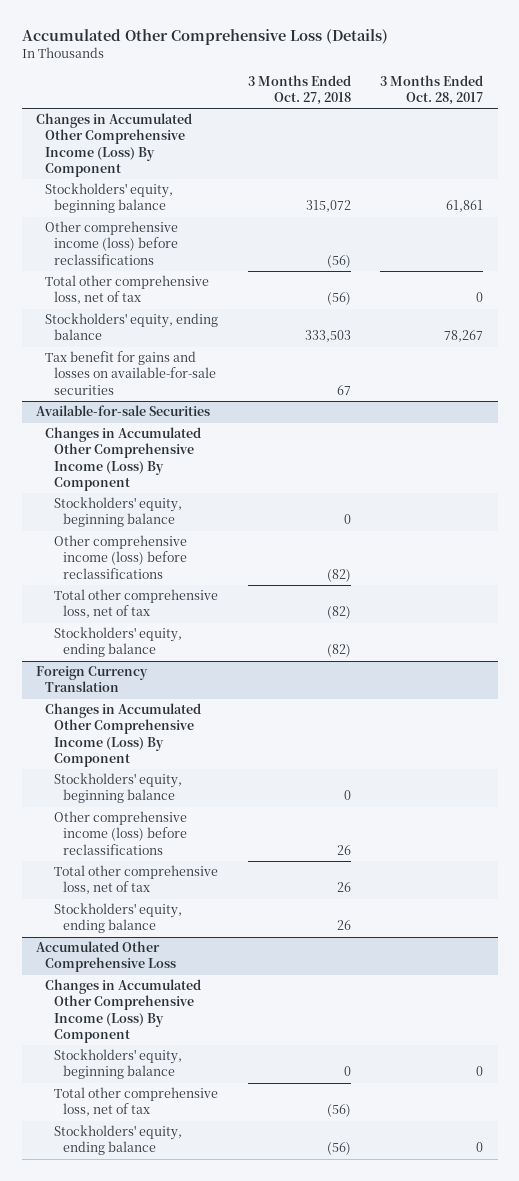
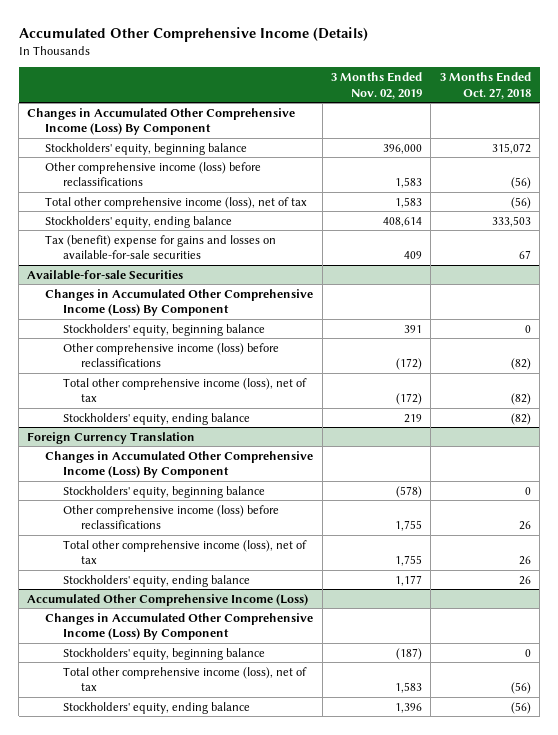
[21,29,388,46] Accumulated Other Comprehensive Loss (Details) -> [18,27,368,43] Accumulated Other Comprehensive Income (Details)
[379,74,483,105] 3 Months Ended Oct. 28, 2017 -> none
none -> [331,72,423,99] 3 Months Ended Nov. 02, 2019
[45,275,210,305] Total other comprehensive loss, net of tax -> [45,196,308,209] Total other comprehensive income (loss), net of tax
[45,351,216,395] Tax benefit for gains and losses on available-for-sale securities -> [45,234,277,260] Tax (benefit) expense for gains and losses on available-for-sale securities
[53,589,218,619] Total other comprehensive loss, net of tax -> [63,377,308,403] Total other comprehensive income (loss), net of tax
[53,865,218,895] Total other comprehensive loss, net of tax -> [63,539,308,565] Total other comprehensive income (loss), net of tax
[36,941,177,973] Accumulated Other Comprehensive Loss -> [27,593,309,606] Accumulated Other Comprehensive Income (Loss)
[53,1087,218,1117] Total other comprehensive loss, net of tax -> [63,666,308,692] Total other comprehensive income (loss), net of tax

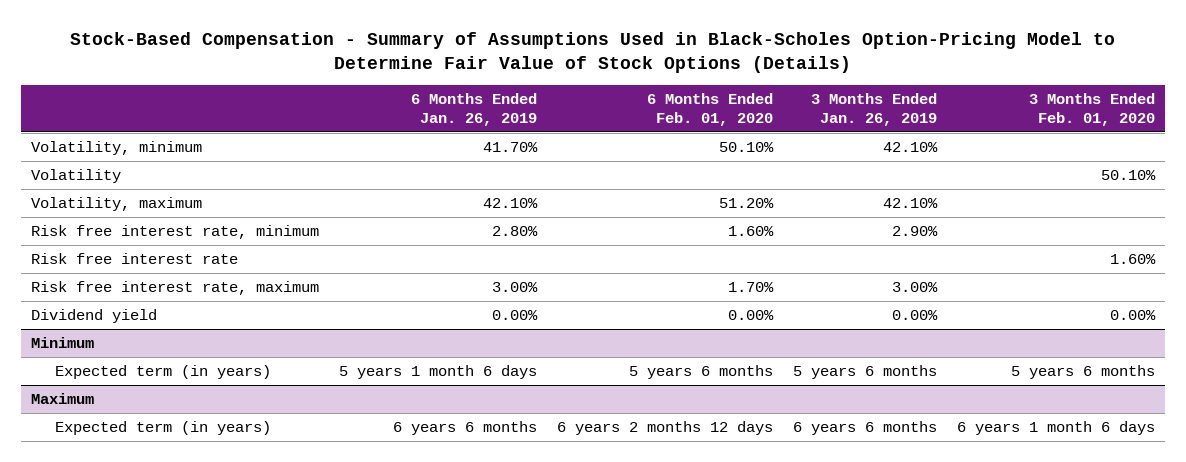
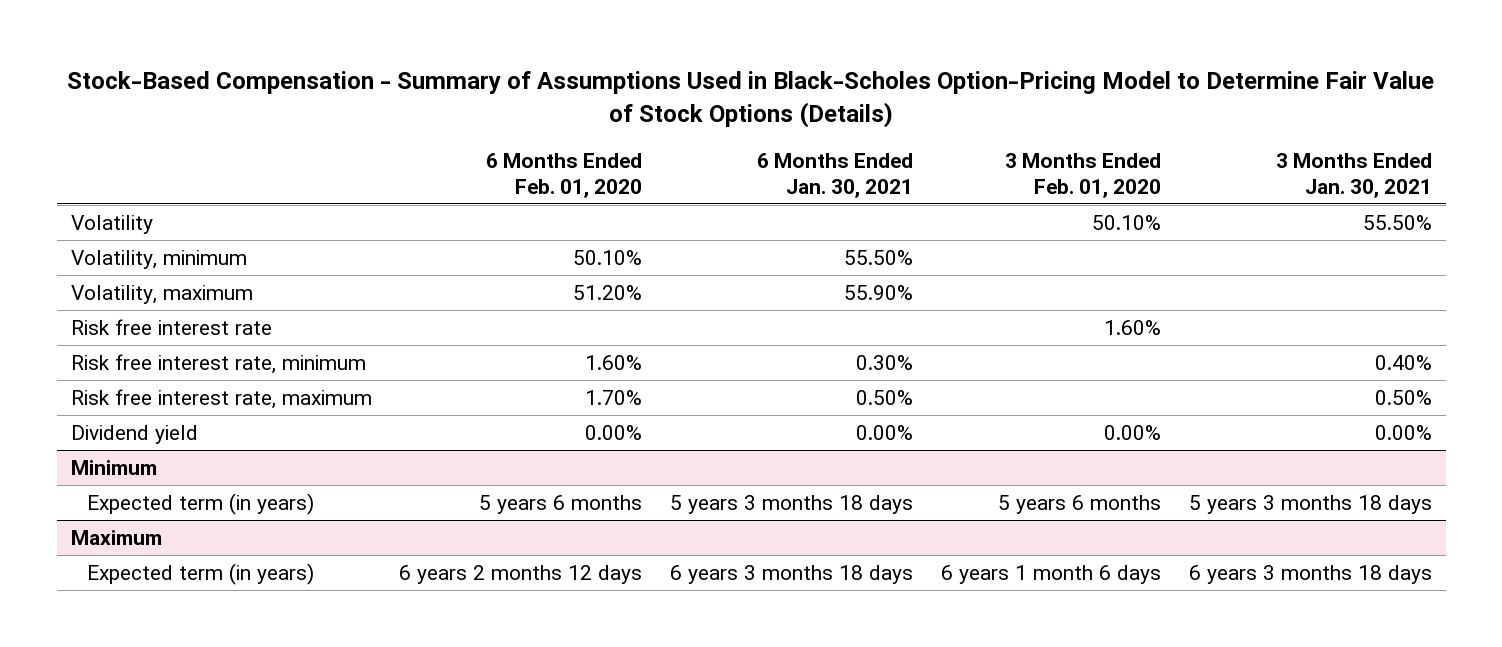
[411,92,538,126] 6 Months Ended Jan. 26, 2019 -> none
[810,92,937,126] 3 Months Ended Jan. 26, 2019 -> none
none -> [757,152,914,198] 6 Months Ended Jan. 30, 2021
none -> [1275,152,1432,198] 3 Months Ended Jan. 30, 2021
[31,140,203,155] Volatility, minimum -> [70,249,247,269] Volatility, minimum
[31,224,320,239] Risk free interest rate, minimum -> [70,353,366,374] Risk free interest rate, minimum

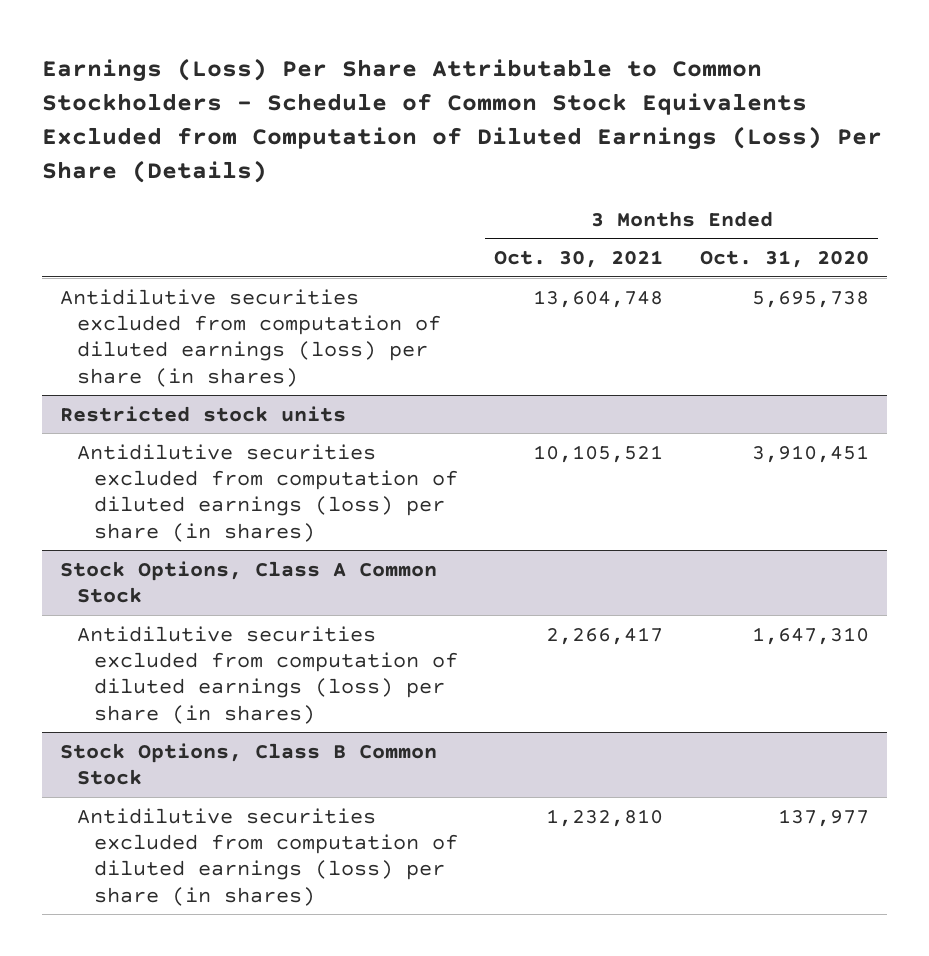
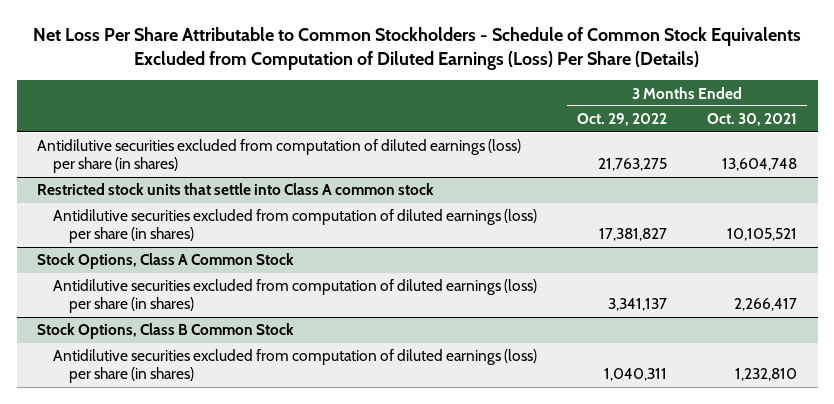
[42,58,883,184] Earnings (Loss) Per Share Attributable to Common Stockholders - Schedule of Common Stock Equivalents Excluded from Computation of Diluted Earnings (Loss) Per Share (Details) -> [33,26,802,70] Net Loss Per Share Attributable to Common Stockholders - Schedule of Common Stock Equivalents Excluded from Computation of Diluted Earnings (Loss) Per Share (Details)
[699,249,869,268] Oct. 31, 2020 -> none
none -> [577,113,668,127] Oct. 29, 2022
[60,405,347,422] Restricted stock units -> [36,183,434,196] Restricted stock units that settle into Class A common stock

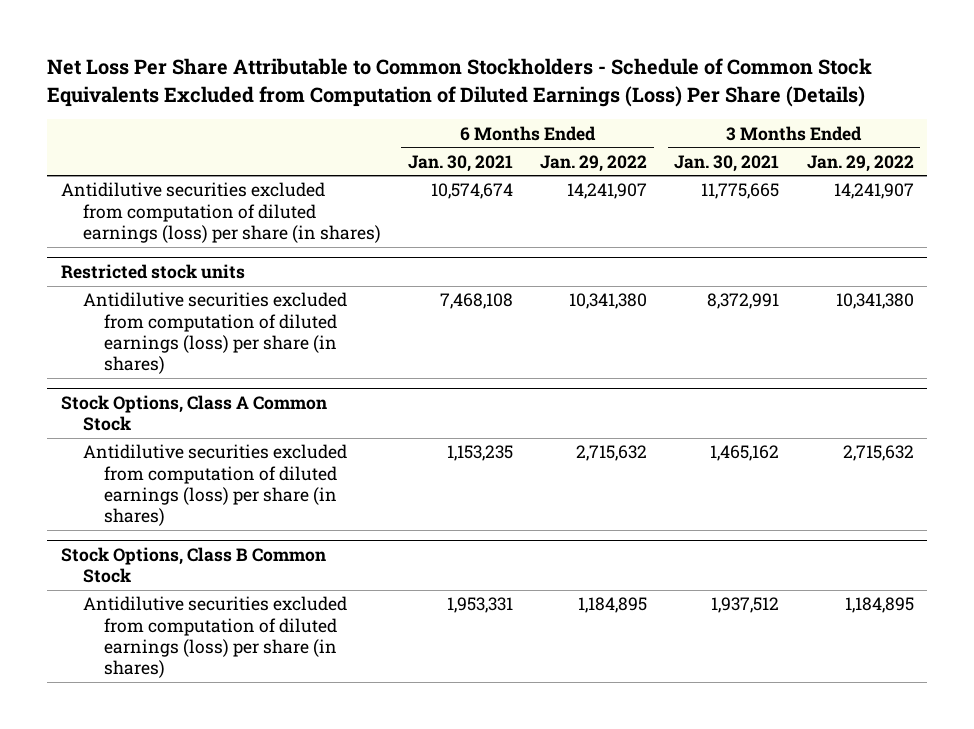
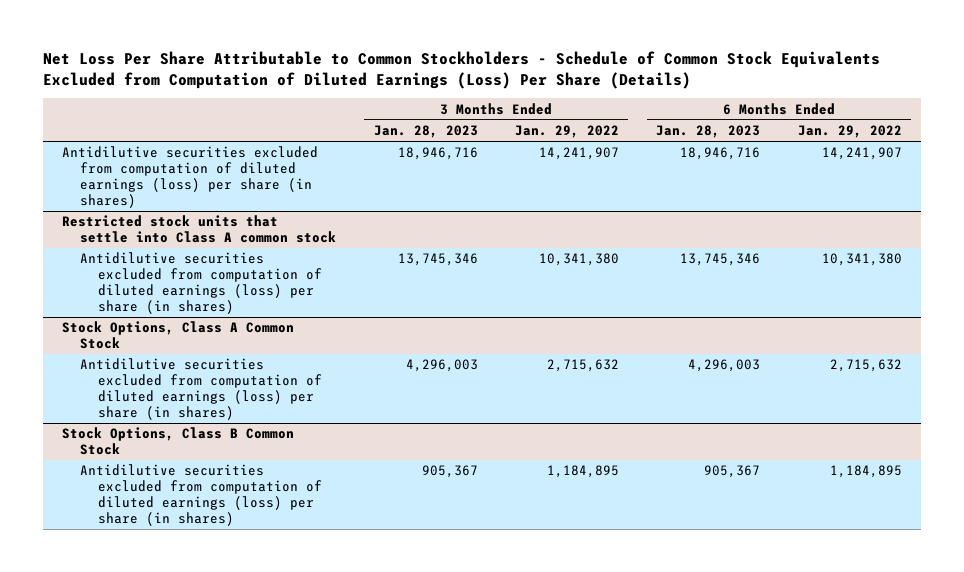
[407,154,513,172] Jan. 30, 2021 -> none
[674,154,780,172] Jan. 30, 2021 -> none
none -> [373,124,478,138] Jan. 28, 2023
none -> [656,124,761,138] Jan. 28, 2023
[60,263,245,279] Restricted stock units -> [62,215,337,244] Restricted stock units that settle into Class A common stock

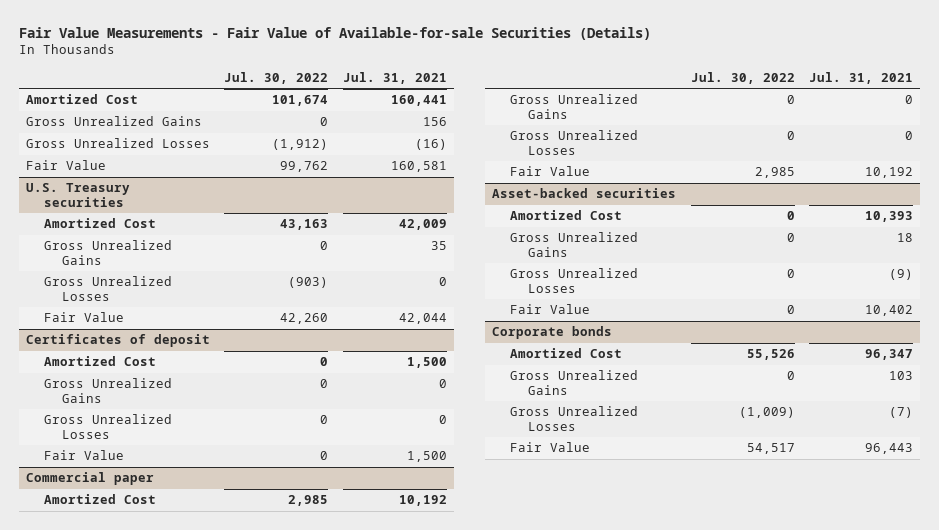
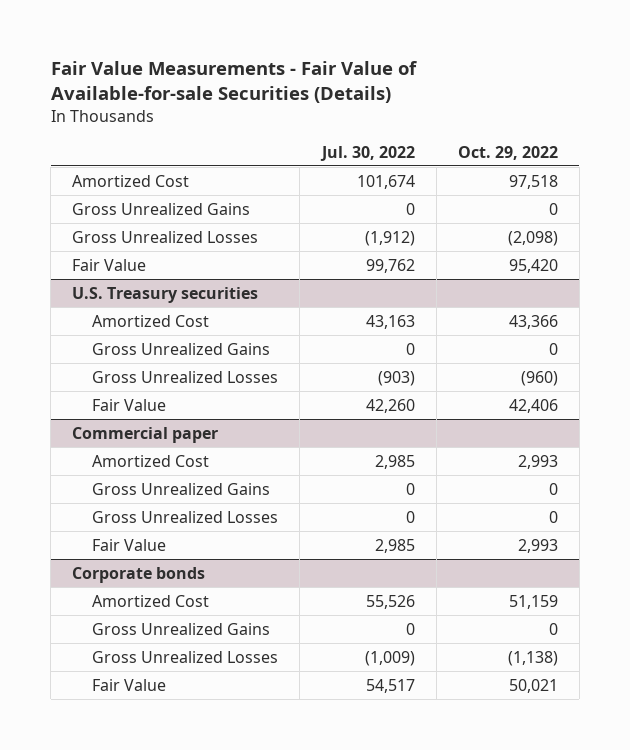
[342,71,447,84] Jul. 31, 2021 -> none
none -> [457,145,558,160] Oct. 29, 2022
[25,334,210,348] Certificates of deposit -> none
[43,356,156,367] Amortized Cost -> none
[43,378,172,403] Gross Unrealized Gains -> none
[43,414,172,439] Gross Unrealized Losses -> none
[43,450,124,461] Fair Value -> none
[492,188,677,199] Asset-backed securities -> none
[510,210,623,221] Amortized Cost -> none
[510,232,639,257] Gross Unrealized Gains -> none
[510,268,639,293] Gross Unrealized Losses -> none
[510,304,591,315] Fair Value -> none

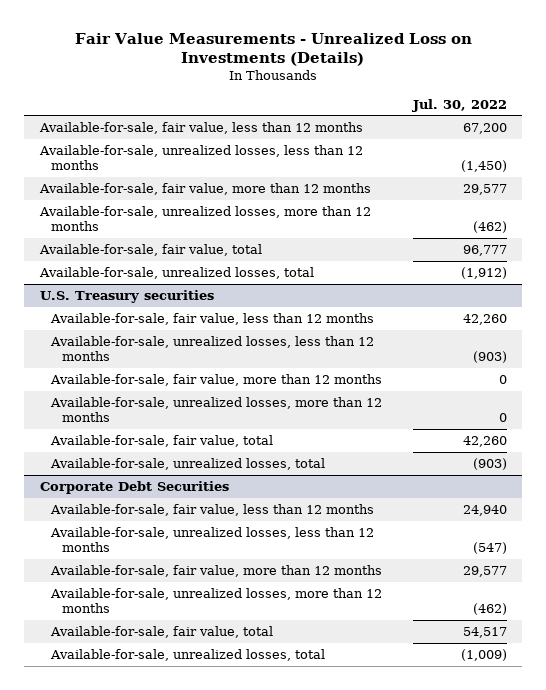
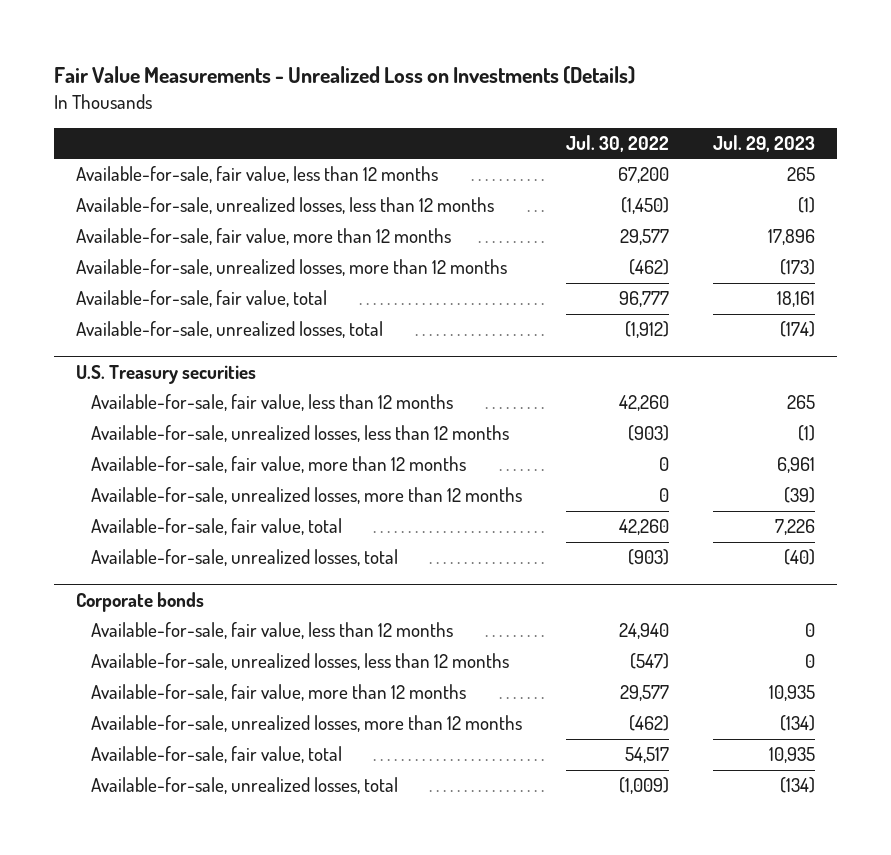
none -> [713,134,816,152] Jul. 29, 2023
[39,480,229,494] Corporate Debt Securities -> [76,591,205,612] Corporate bonds

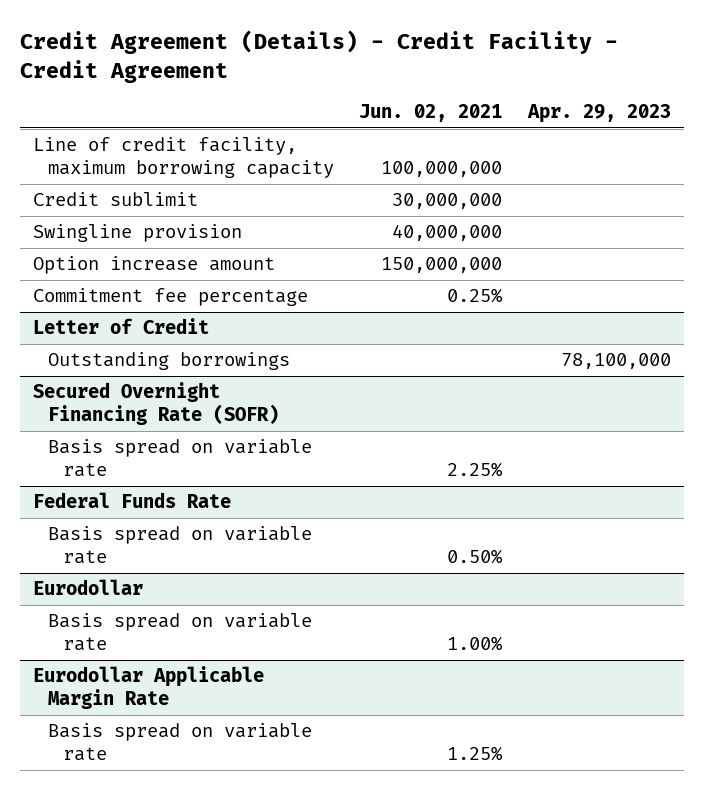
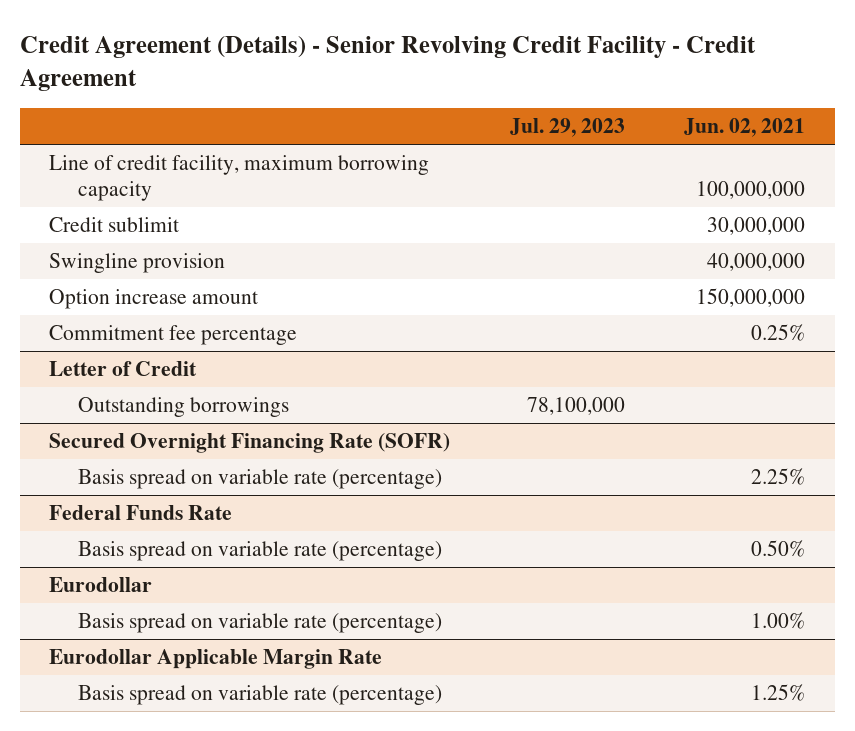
[20,29,619,83] Credit Agreement (Details) - Credit Facility - Credit Agreement -> [19,36,756,92] Credit Agreement (Details) - Senior Revolving Credit Facility - Credit Agreement
[526,104,671,124] Apr. 29, 2023 -> none
none -> [509,117,625,137] Jul. 29, 2023
[47,439,312,478] Basis spread on variable rate -> [78,469,443,490] Basis spread on variable rate (percentage)
[47,526,312,565] Basis spread on variable rate -> [78,541,443,562] Basis spread on variable rate (percentage)
[47,613,312,652] Basis spread on variable rate -> [78,613,443,634] Basis spread on variable rate (percentage)
[47,723,312,762] Basis spread on variable rate -> [78,685,443,706] Basis spread on variable rate (percentage)

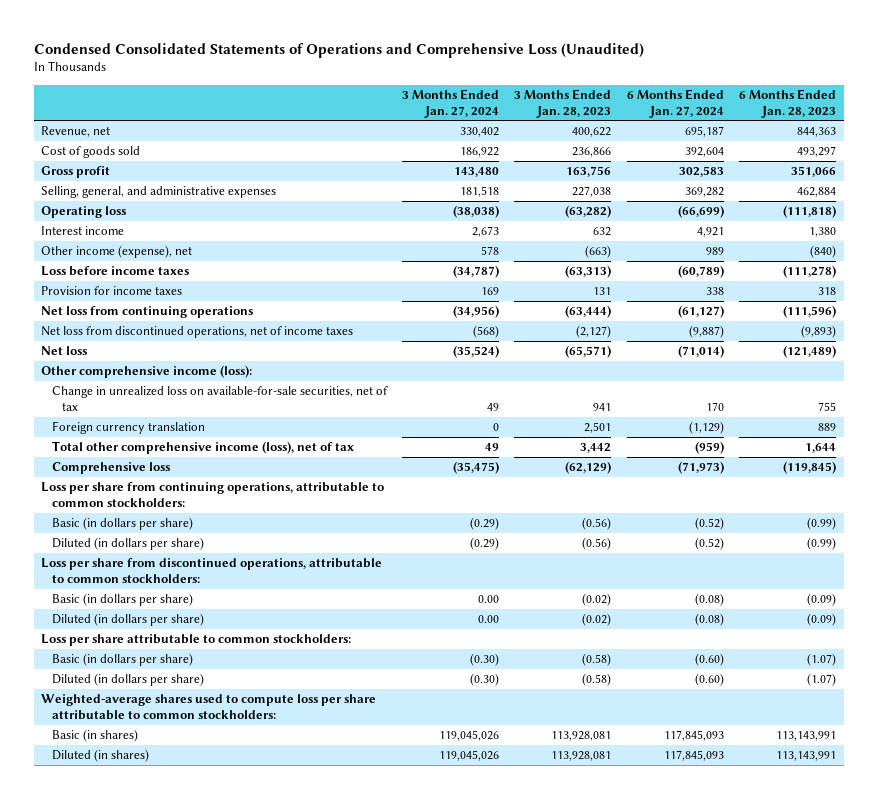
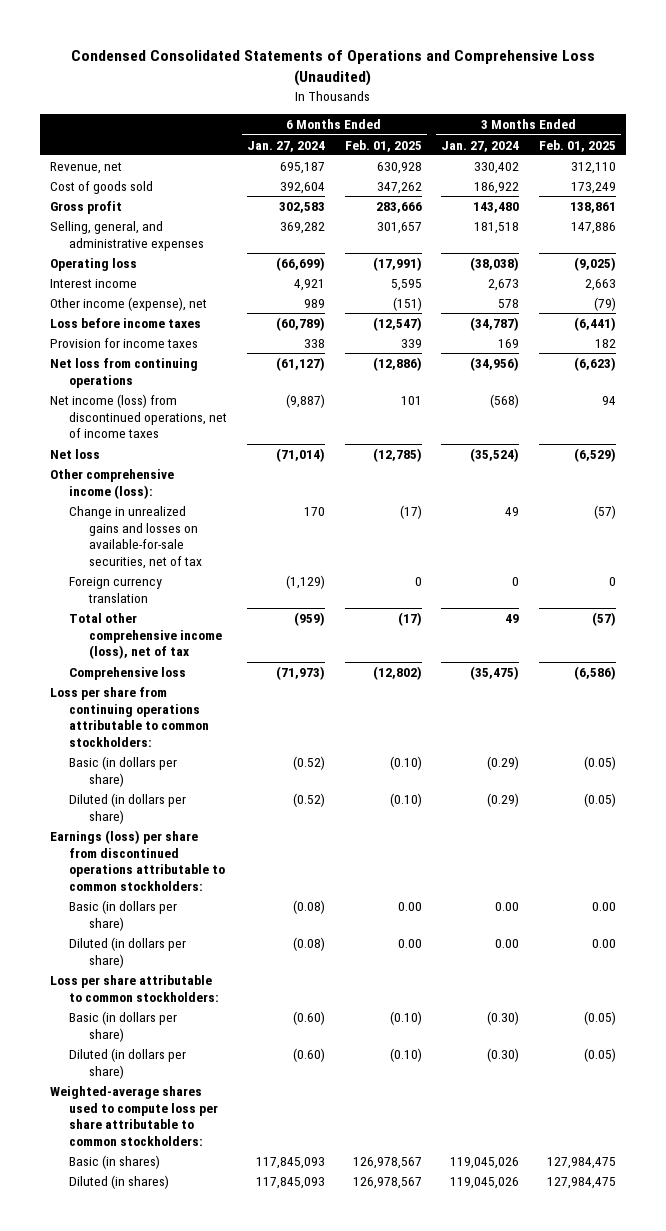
[514,88,612,118] 3 Months Ended Jan. 28, 2023 -> none
[739,88,837,118] 6 Months Ended Jan. 28, 2023 -> none
none -> [344,139,422,152] Feb. 01, 2025
none -> [538,139,616,152] Feb. 01, 2025
[41,326,354,339] Net loss from discontinued operations, net of income taxes -> [49,393,228,439] Net income (loss) from discontinued operations, net of income taxes
[51,386,388,412] Change in unrealized loss on available-for-sale securities, net of tax -> [69,505,203,570] Change in unrealized gains and losses on available-for-sale securities, net of tax
[41,482,385,508] Loss per share from continuing operations, attributable to common stockholders: -> [49,686,210,748] Loss per share from continuing operations attributable to common stockholders:
[41,558,383,584] Loss per share from discontinued operations, attributable to common stockholders: -> [49,829,226,892] Earnings (loss) per share from discontinued operations attributable to common stockholders:

